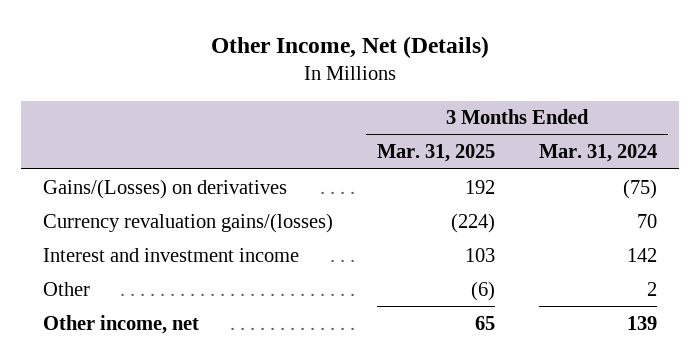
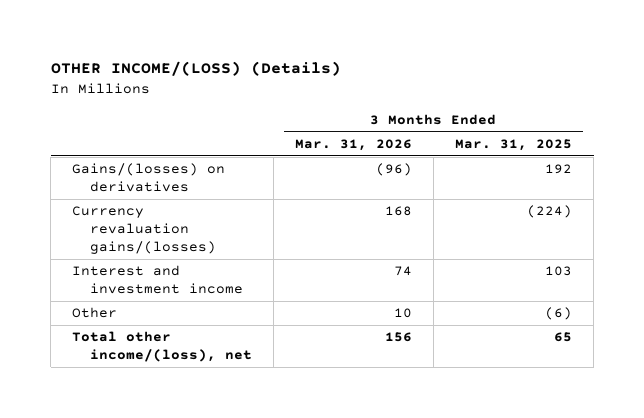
[210,35,489,58] Other Income, Net (Details) -> [50,61,341,77] OTHER INCOME/(LOSS) (Details)
[539,144,658,163] Mar. 31, 2024 -> none
none -> [294,138,412,151] Mar. 31, 2026
[42,178,287,199] Gains/(Losses) on derivatives -> [72,163,226,193] Gains/(losses) on derivatives
[42,314,199,334] Other income, net -> [72,331,252,363] Total other income/(loss), net

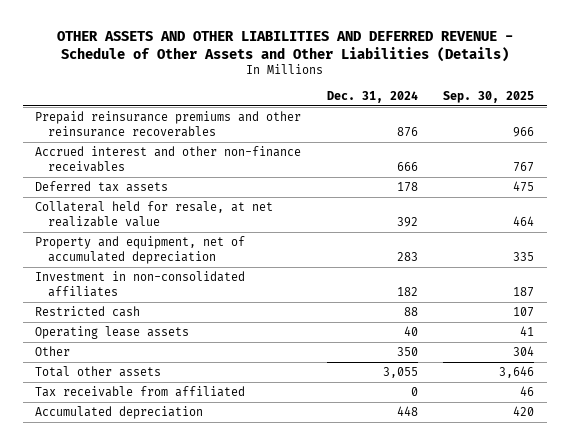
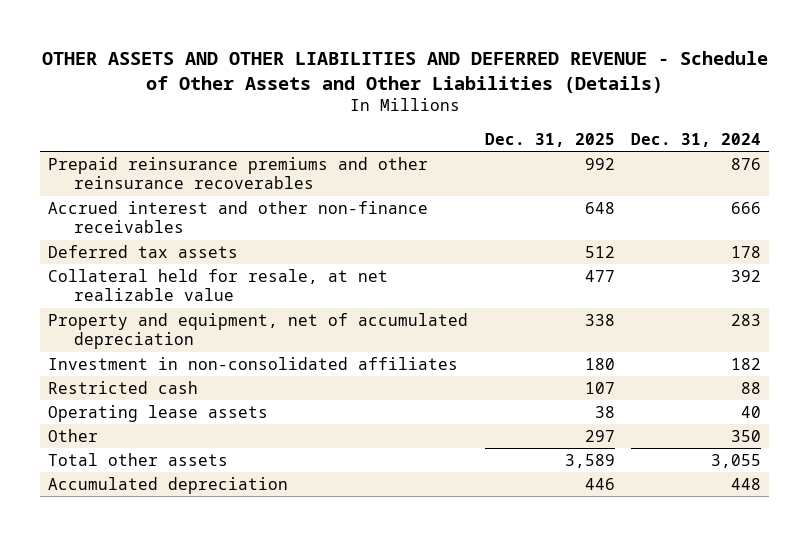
[443,90,535,103] Sep. 30, 2025 -> none
none -> [484,132,615,147] Dec. 31, 2025
[35,386,246,398] Tax receivable from affiliated -> none

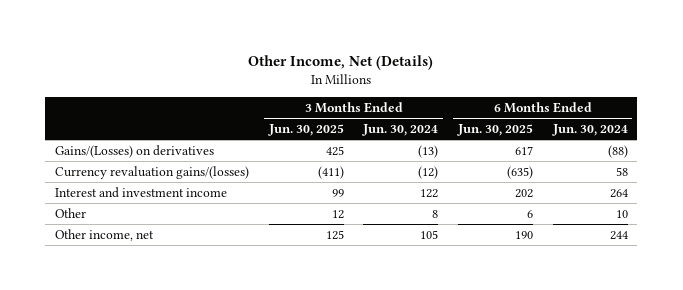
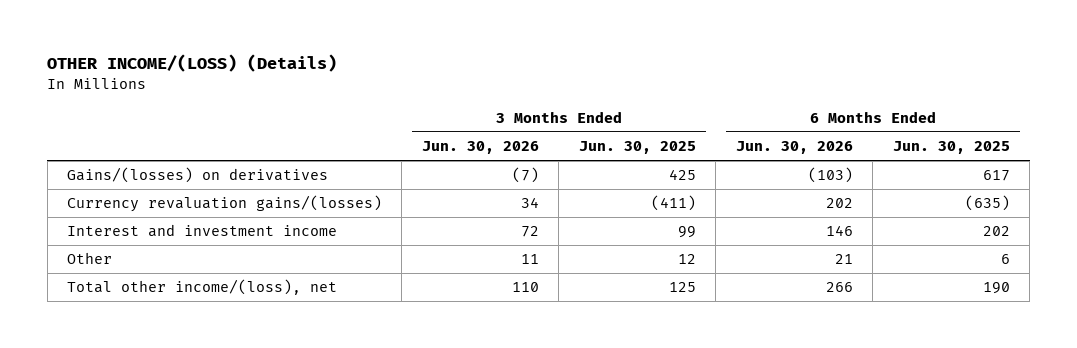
[248,55,434,71] Other Income, Net (Details) -> [47,54,338,73] OTHER INCOME/(LOSS) (Details)
[362,124,439,137] Jun. 30, 2024 -> none
[551,124,628,137] Jun. 30, 2024 -> none
none -> [421,140,539,154] Jun. 30, 2026
none -> [735,140,853,154] Jun. 30, 2026
[55,144,215,158] Gains/(Losses) on derivatives -> [66,167,328,184] Gains/(losses) on derivatives
[55,228,155,241] Other income, net -> [66,279,337,296] Total other income/(loss), net

